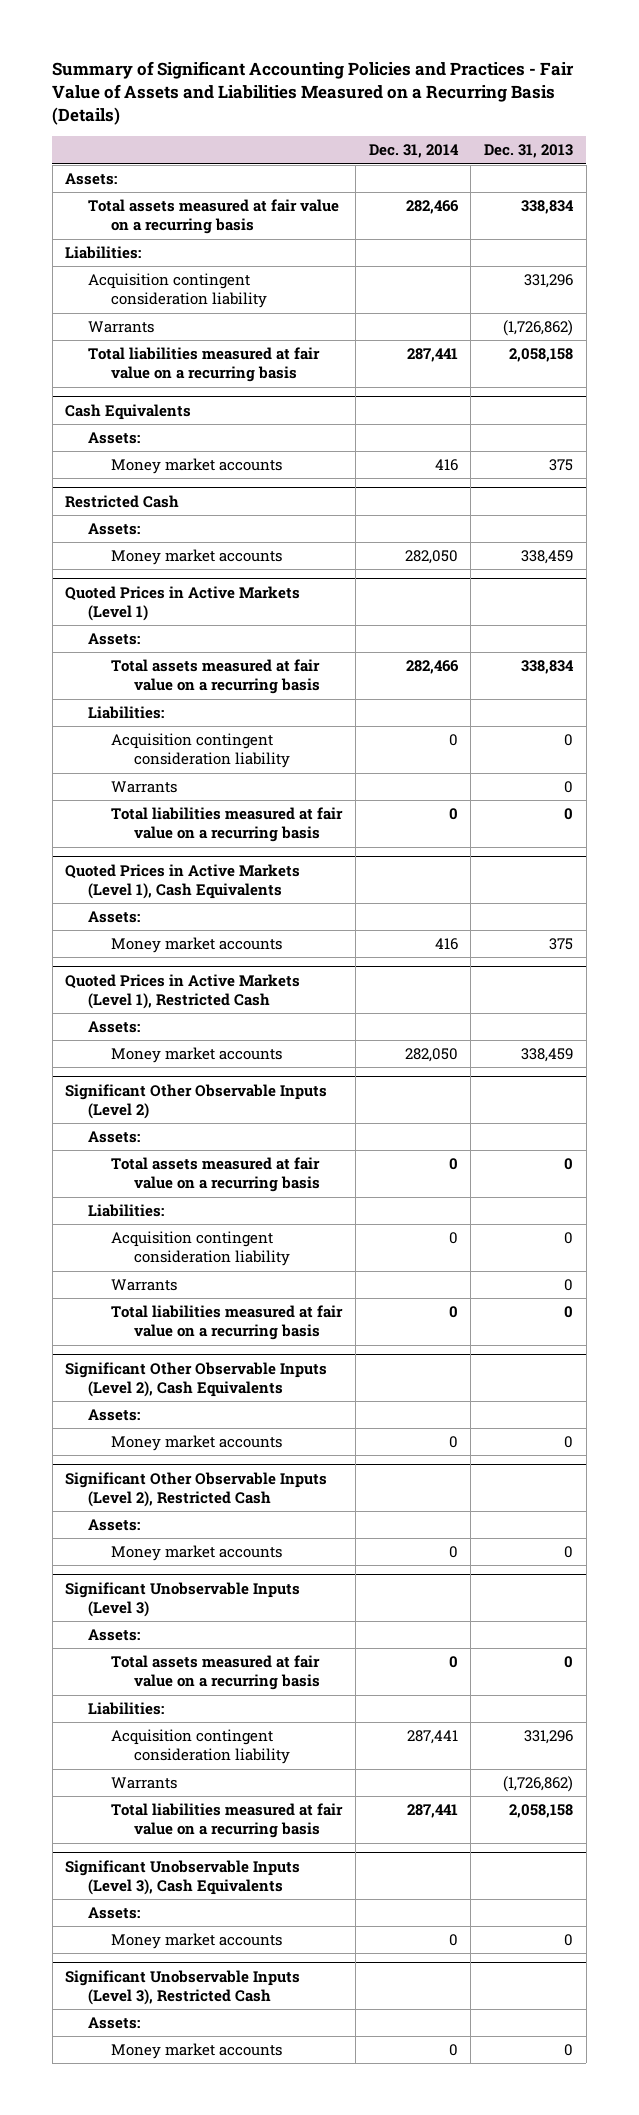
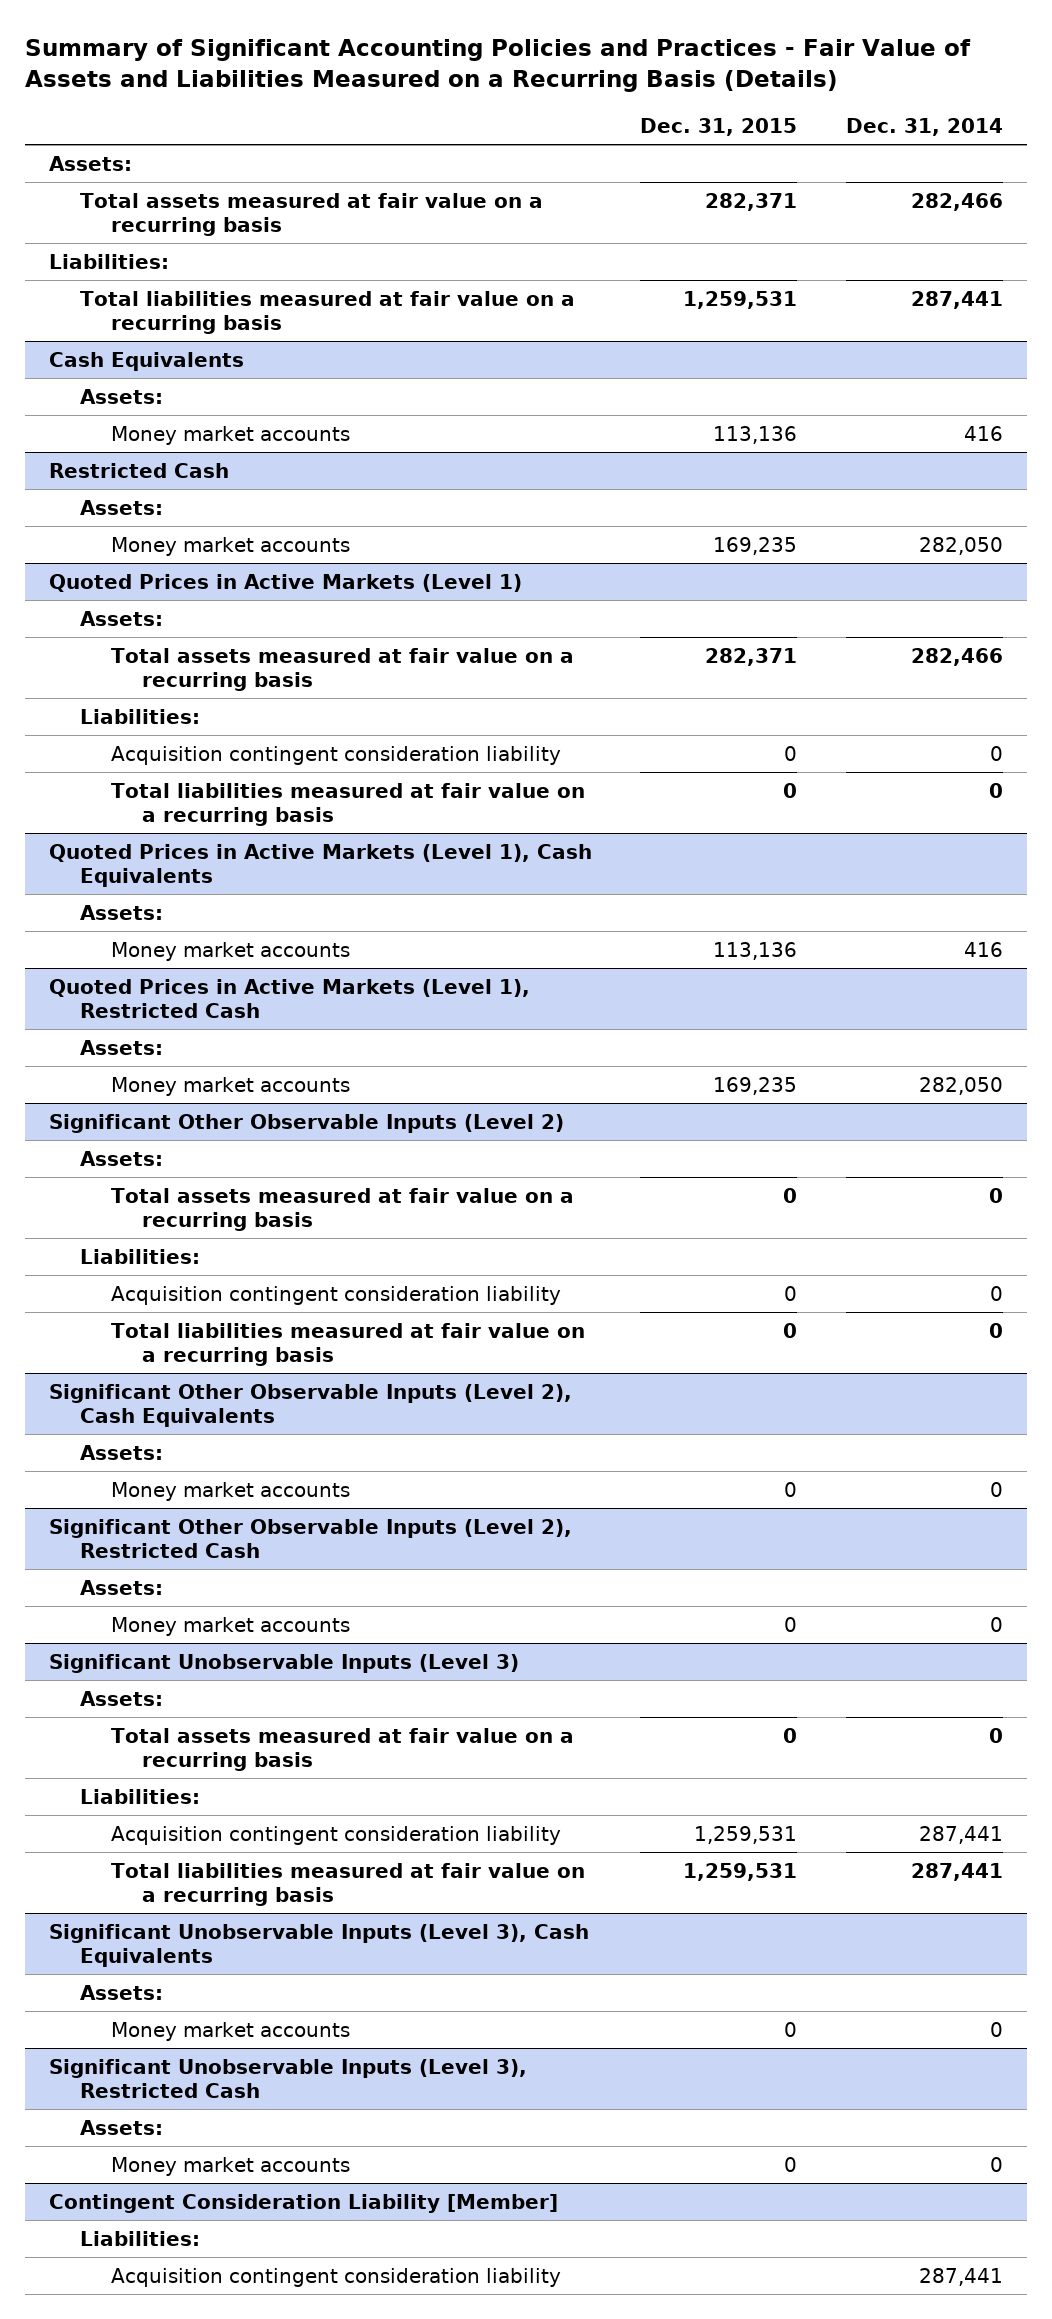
[484,144,574,159] Dec. 31, 2013 -> none
none -> [640,118,798,137] Dec. 31, 2015
[88,272,267,309] Acquisition contingent consideration liability -> none
[88,320,155,333] Warrants -> none
[110,780,177,793] Warrants -> none
[110,1278,177,1291] Warrants -> none
[110,1776,177,1789] Warrants -> none
none -> [48,2193,558,2213] Contingent Consideration Liability [Member]
none -> [79,2230,200,2246] Liabilities:
none -> [110,2267,561,2287] Acquisition contingent consideration liability

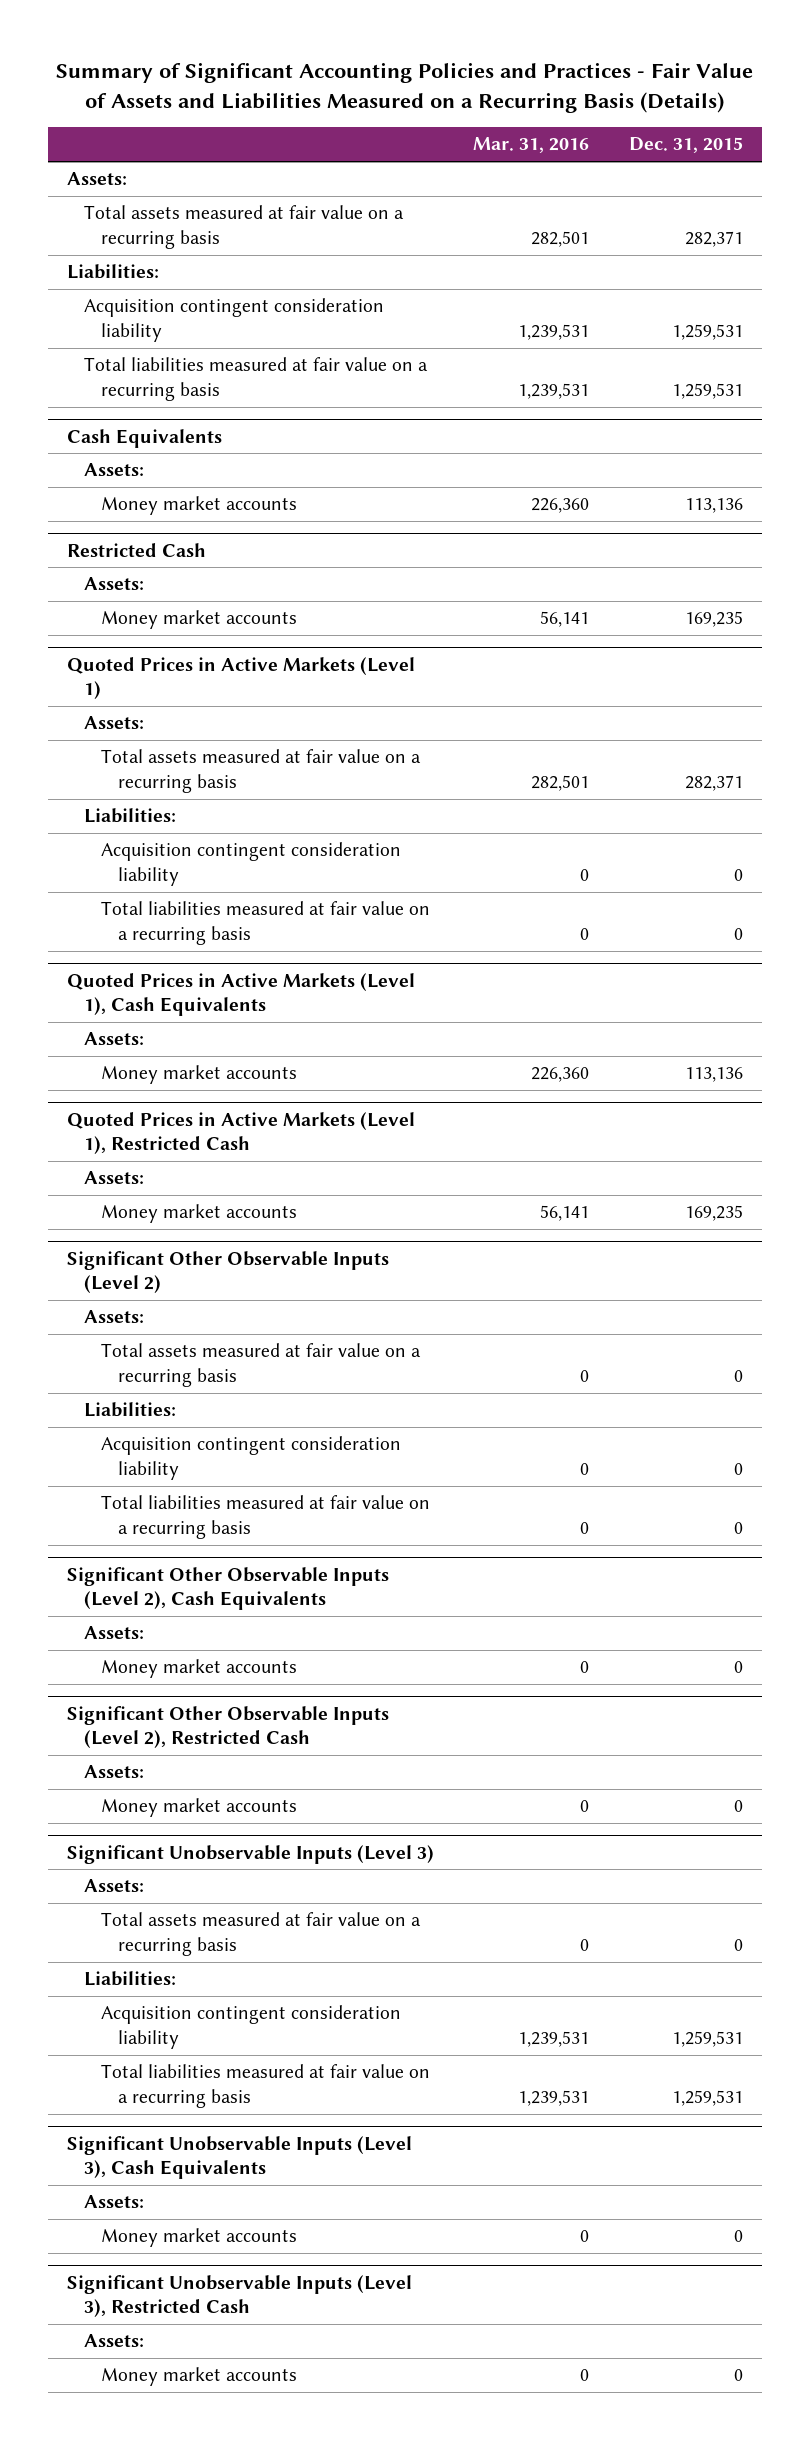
[846,118,1004,137] Dec. 31, 2014 -> none
none -> [473,137,590,154] Mar. 31, 2016
none -> [84,298,385,342] Acquisition contingent consideration liability
[48,2193,558,2213] Contingent Consideration Liability [Member] -> none
[79,2230,200,2246] Liabilities: -> none
[110,2267,561,2287] Acquisition contingent consideration liability -> none

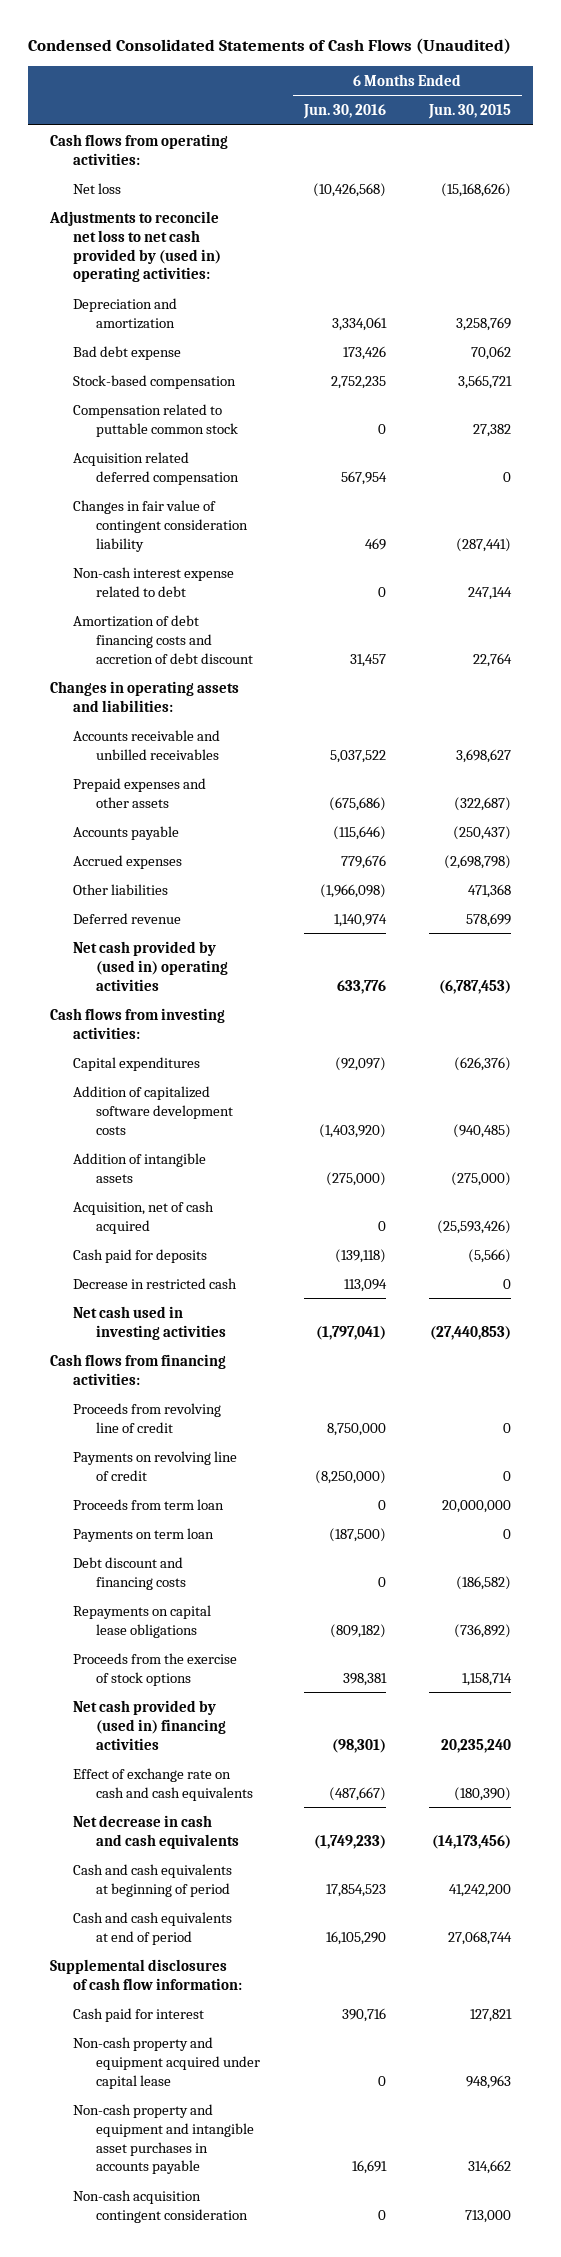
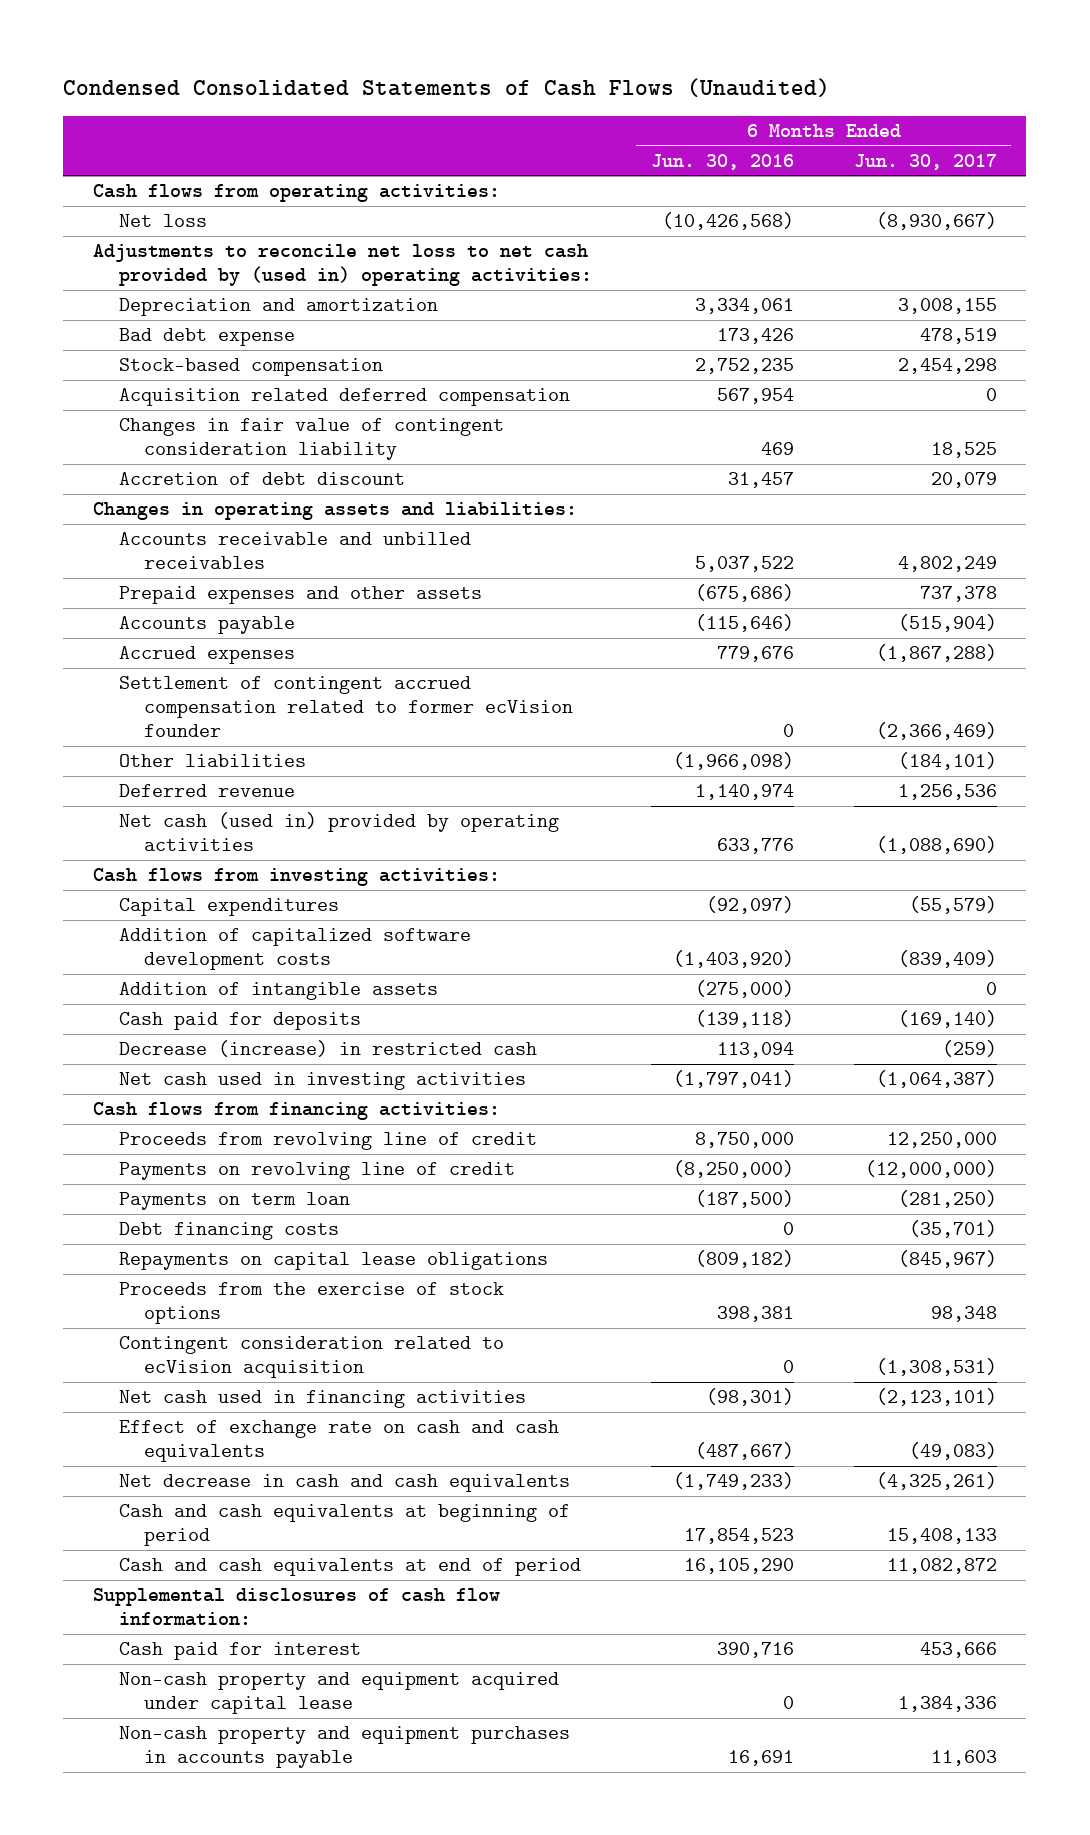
[428,104,512,120] Jun. 30, 2015 -> none
none -> [853,153,997,170] Jun. 30, 2017
[72,403,238,437] Compensation related to puttable common stock -> none
[72,566,234,597] Non-cash interest expense related to debt -> none
[72,614,253,664] Amortization of debt financing costs and accretion of debt discount -> [118,472,405,486] Accretion of debt discount
none -> [118,676,574,738] Settlement of contingent accrued compensation related to former ecVision founder
[72,940,228,991] Net cash provided by (used in) operating activities -> [118,812,559,852] Net cash (used in) provided by operating activities
[72,1200,214,1234] Acquisition, net of cash acquired -> none
[72,1277,237,1289] Decrease in restricted cash -> [118,1040,537,1058] Decrease (increase) in restricted cash
[72,1498,224,1510] Proceeds from term loan -> none
[72,1556,186,1590] Debt discount and financing costs -> [118,1222,339,1241] Debt financing costs
none -> [118,1336,504,1379] Contingent consideration related to ecVision acquisition
[72,1699,226,1750] Net cash provided by (used in) financing activities -> [118,1390,526,1409] Net cash used in financing activities
[72,2189,248,2223] Non-cash acquisition contingent consideration -> none
[72,2103,254,2175] Non-cash property and equipment and intangible asset purchases in accounts payable -> [118,1726,570,1769] Non-cash property and equipment purchases in accounts payable

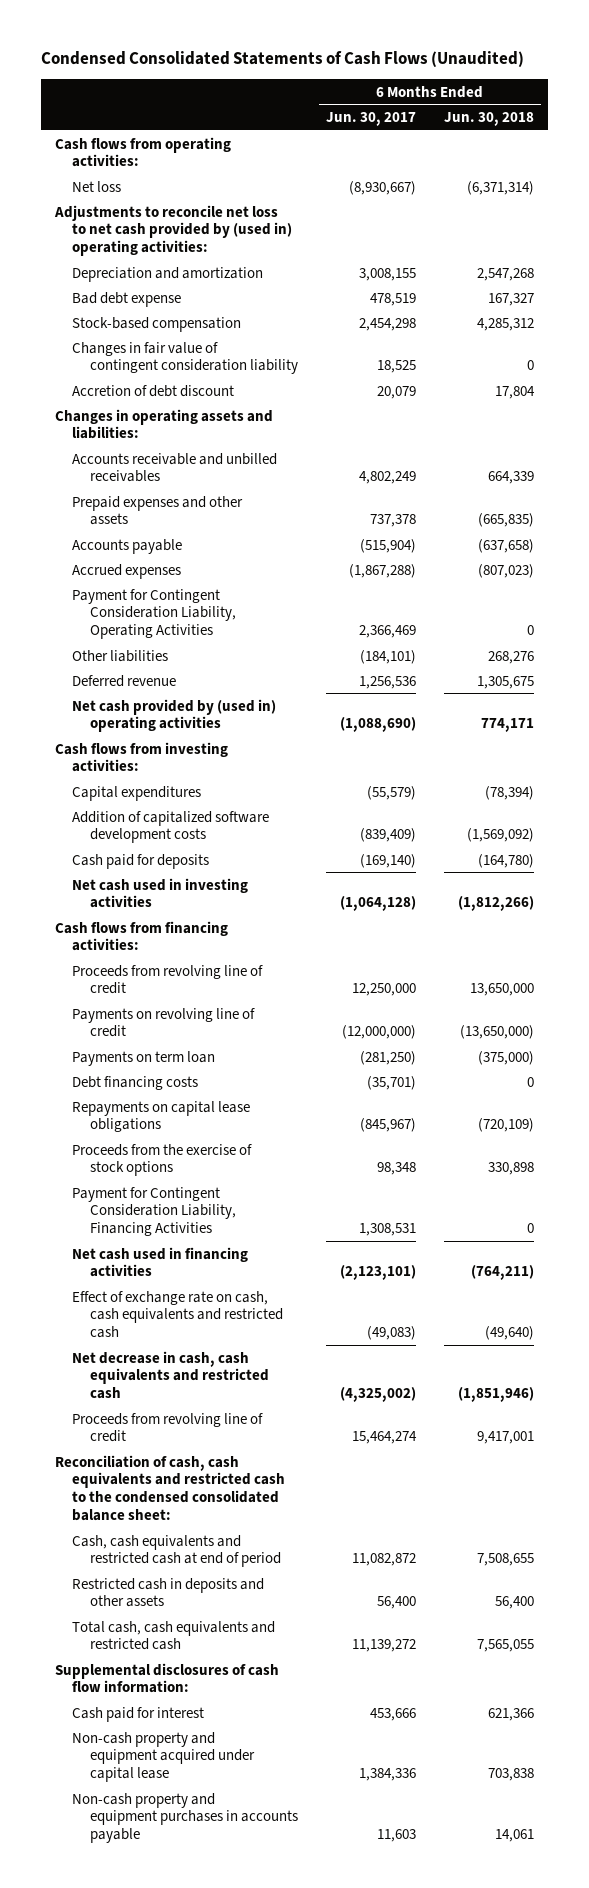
[651,153,795,170] Jun. 30, 2016 -> none
none -> [444,111,535,126] Jun. 30, 2018
[118,388,570,407] Acquisition related deferred compensation -> none
[118,676,574,738] Settlement of contingent accrued compensation related to former ecVision founder -> none
none -> [72,588,236,640] Payment for Contingent Consideration Liability, Operating Activities
[118,812,559,852] Net cash (used in) provided by operating activities -> [72,698,277,733] Net cash provided by (used in) operating activities
[118,982,438,1001] Addition of intangible assets -> none
[118,1040,537,1058] Decrease (increase) in restricted cash -> none
[875,1070,997,1089] (1,064,387) -> [339,896,416,912] (1,064,128)
[118,1336,504,1379] Contingent consideration related to ecVision acquisition -> none
none -> [72,1186,236,1237] Payment for Contingent Consideration Liability, Financing Activities
[118,1558,581,1577] Cash and cash equivalents at end of period -> none
[118,1420,559,1463] Effect of exchange rate on cash and cash equivalents -> [72,1290,283,1339] Effect of exchange rate on cash, cash equivalents and restricted cash
[118,1474,570,1493] Net decrease in cash and cash equivalents -> [72,1350,269,1400] Net decrease in cash, cash equivalents and restricted cash
[875,1472,997,1491] (4,325,261) -> [339,1387,416,1403] (4,325,002)
none -> [72,1412,264,1443] Proceeds from revolving line of credit
none -> [55,1454,286,1521] Reconciliation of cash, cash equivalents and restricted cash to the condensed consolidated balance sheet:
[118,1504,570,1547] Cash and cash equivalents at beginning of period -> [72,1534,281,1568] Cash, cash equivalents and restricted cash at end of period
[886,1528,997,1545] 15,408,133 -> [351,1553,416,1567] 11,082,872
none -> [72,1577,265,1608] Restricted cash in deposits and other assets
none -> [72,1620,276,1651] Total cash, cash equivalents and restricted cash

